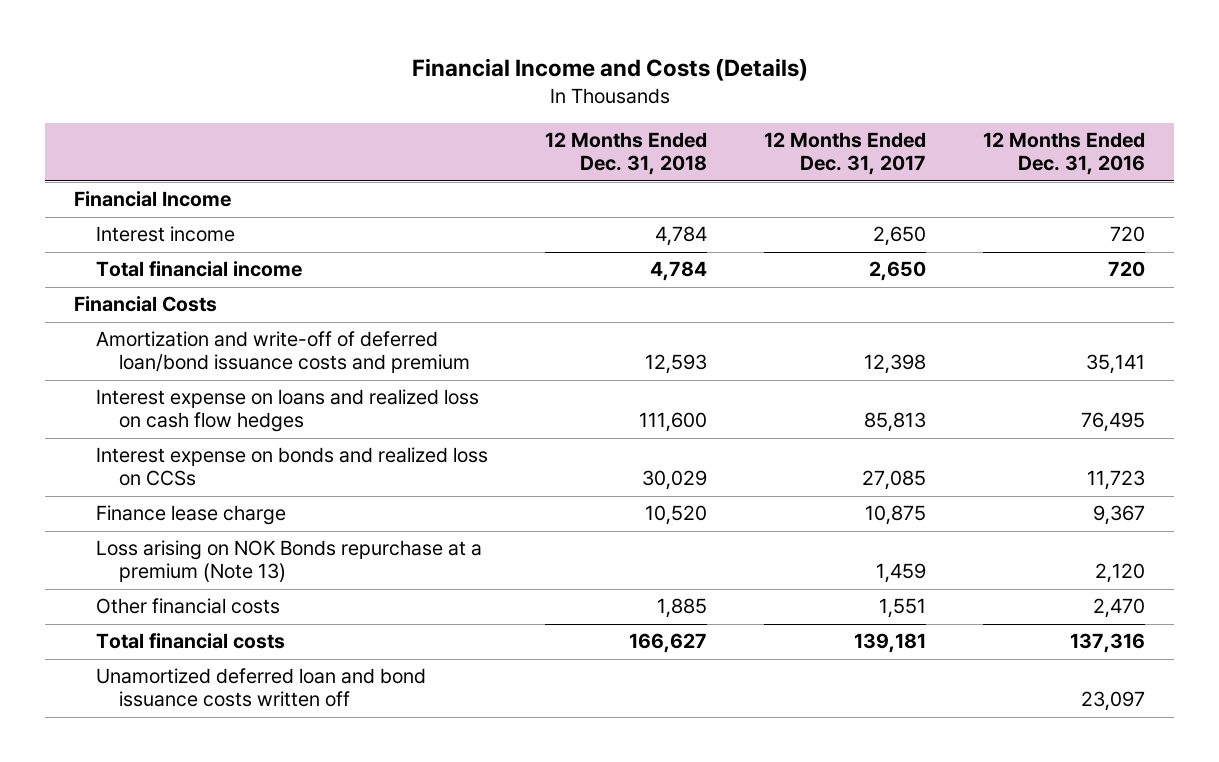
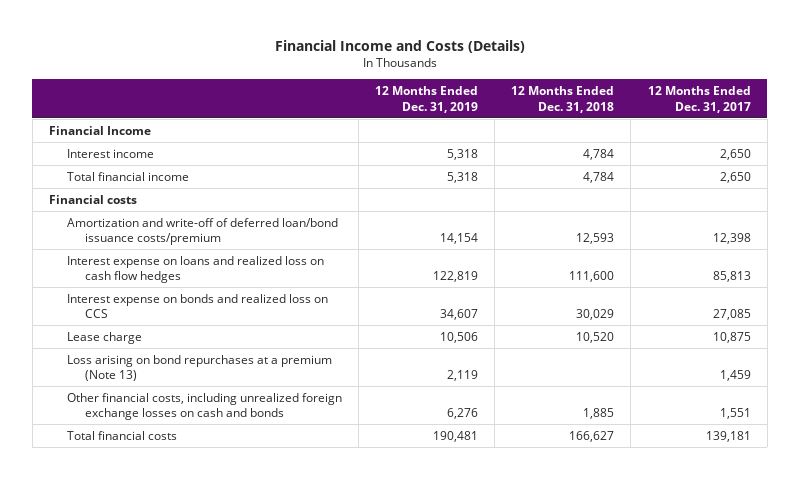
[983,132,1146,176] 12 Months Ended Dec. 31, 2016 -> none
none -> [375,86,479,113] 12 Months Ended Dec. 31, 2019
[73,296,217,313] Financial Costs -> [48,194,137,204] Financial costs
[96,331,470,374] Amortization and write-off of deferred loan/bond issuance costs and premium -> [66,217,338,246] Amortization and write-off of deferred loan/bond issuance costs/premium
[96,447,489,487] Interest expense on bonds and realized loss on CCSs -> [66,293,328,319] Interest expense on bonds and realized loss on CCS
[96,505,287,526] Finance lease charge -> [66,331,142,344] Lease charge
[96,540,483,583] Loss arising on NOK Bonds repurchase at a premium (Note 13) -> [66,354,332,382] Loss arising on bond repurchases at a premium (Note 13)
[96,598,281,615] Other financial costs -> [66,392,342,421] Other financial costs, including unrealized foreign exchange losses on cash and bonds
[96,668,427,708] Unamortized deferred loan and bond issuance costs written off -> none

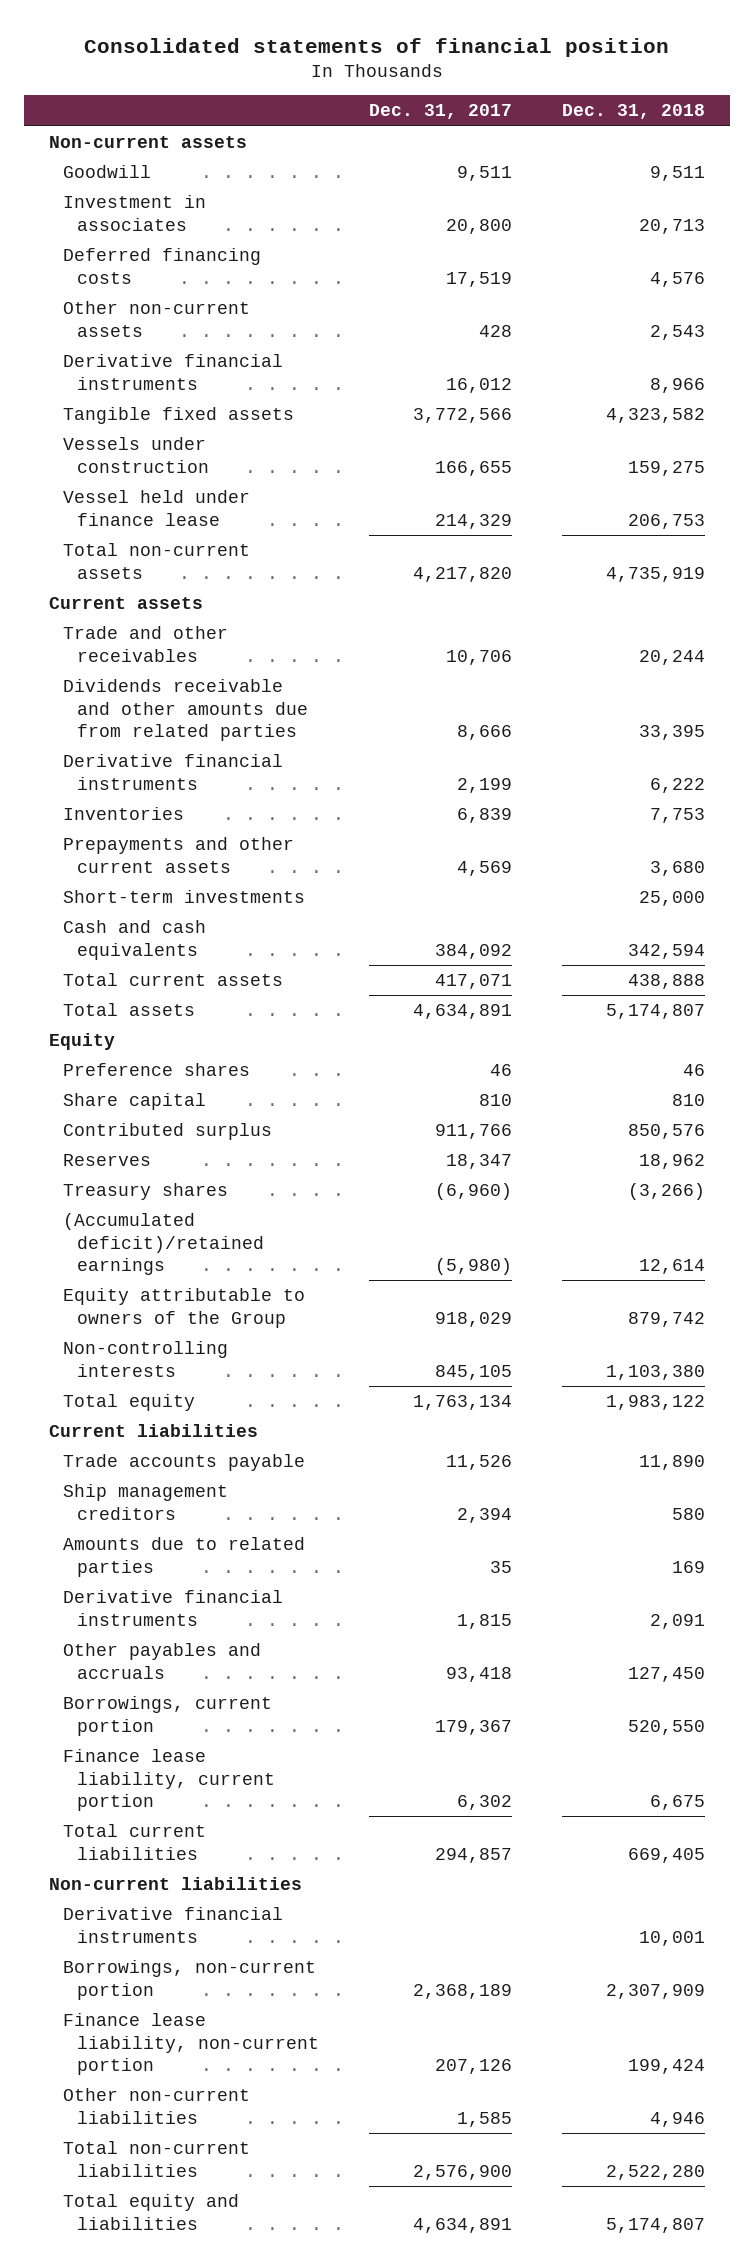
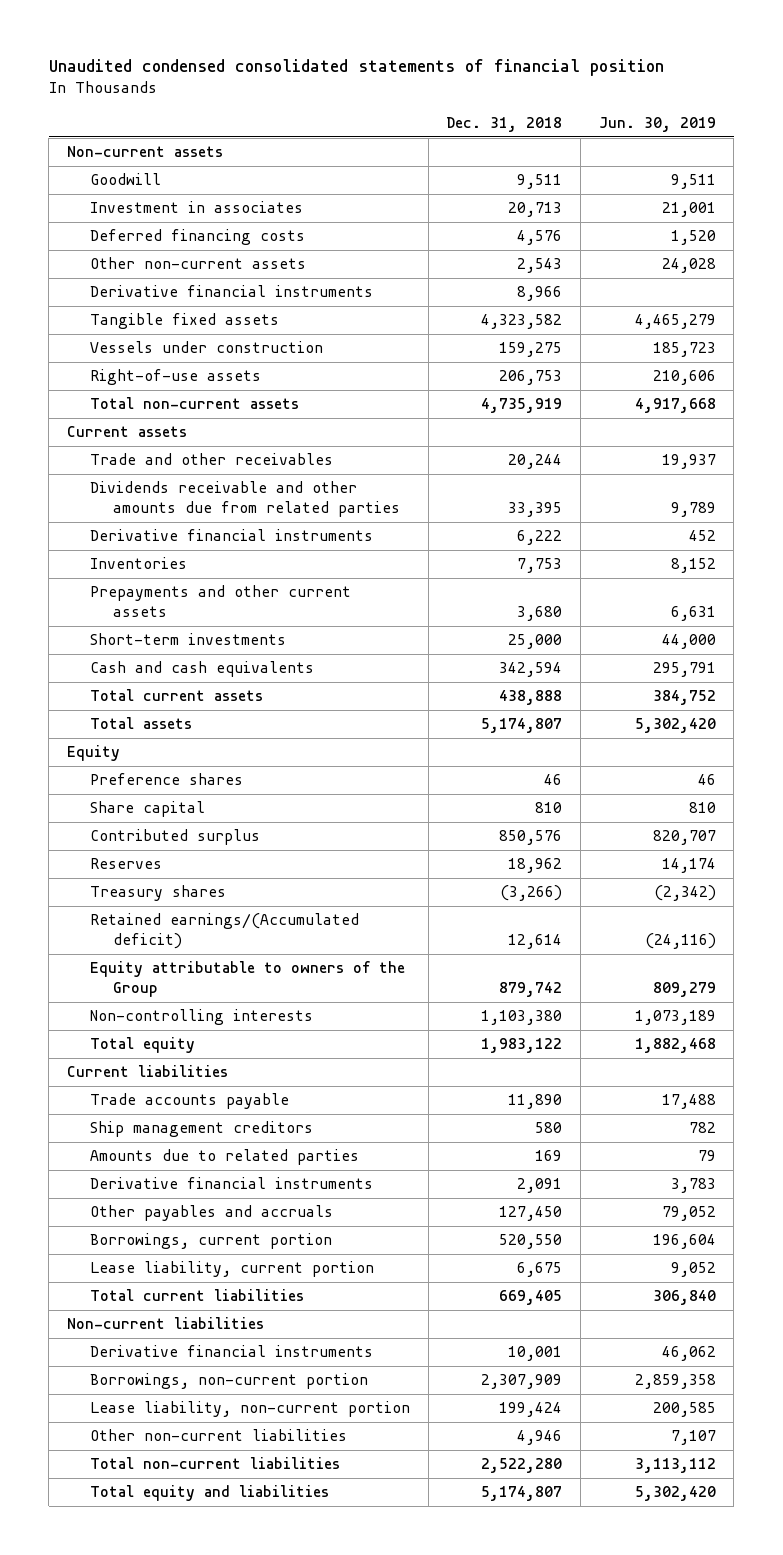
[84,37,670,57] Consolidated statements of financial position -> [48,59,664,77] Unaudited condensed consolidated statements of financial position
[369,104,513,120] Dec. 31, 2017 -> none
none -> [598,116,716,132] Jun. 30, 2019
[63,490,251,526] Vessel held under finance lease -> [89,369,261,386] Right-of-use assets
[63,1213,264,1276] (Accumulated deficit)/retained earnings -> [89,913,359,949] Retained earnings/(Accumulated deficit)
[63,1749,275,1812] Finance lease liability, current portion -> [89,1261,374,1278] Lease liability, current portion
[63,2013,319,2076] Finance lease liability, non-current portion -> [89,1401,410,1418] Lease liability, non-current portion

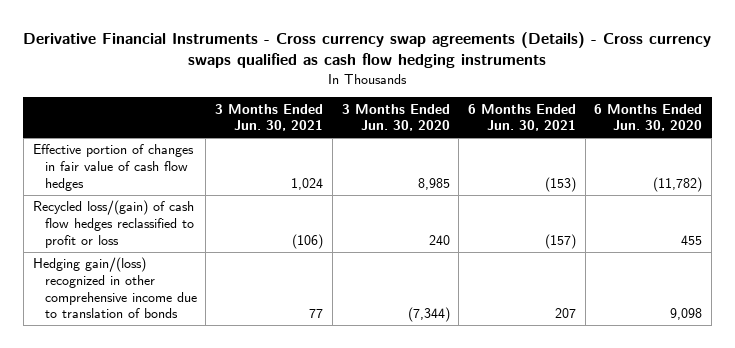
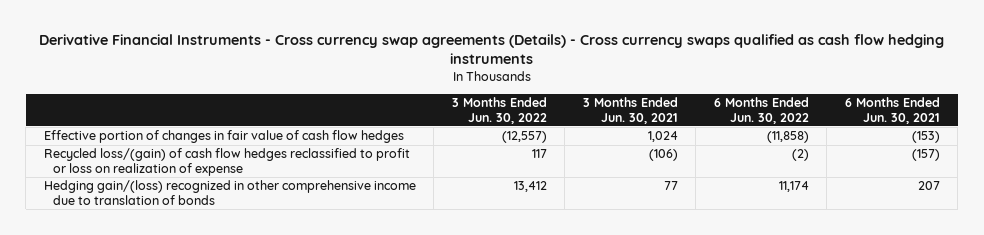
[341,103,450,132] 3 Months Ended Jun. 30, 2020 -> none
[594,103,703,132] 6 Months Ended Jun. 30, 2020 -> none
none -> [451,97,547,124] 3 Months Ended Jun. 30, 2022
none -> [713,97,809,124] 6 Months Ended Jun. 30, 2022
[32,200,194,248] Recycled loss/(gain) of cash flow hedges reclassified to profit or loss -> [43,148,410,176] Recycled loss/(gain) of cash flow hedges reclassified to profit or loss on realization of expense

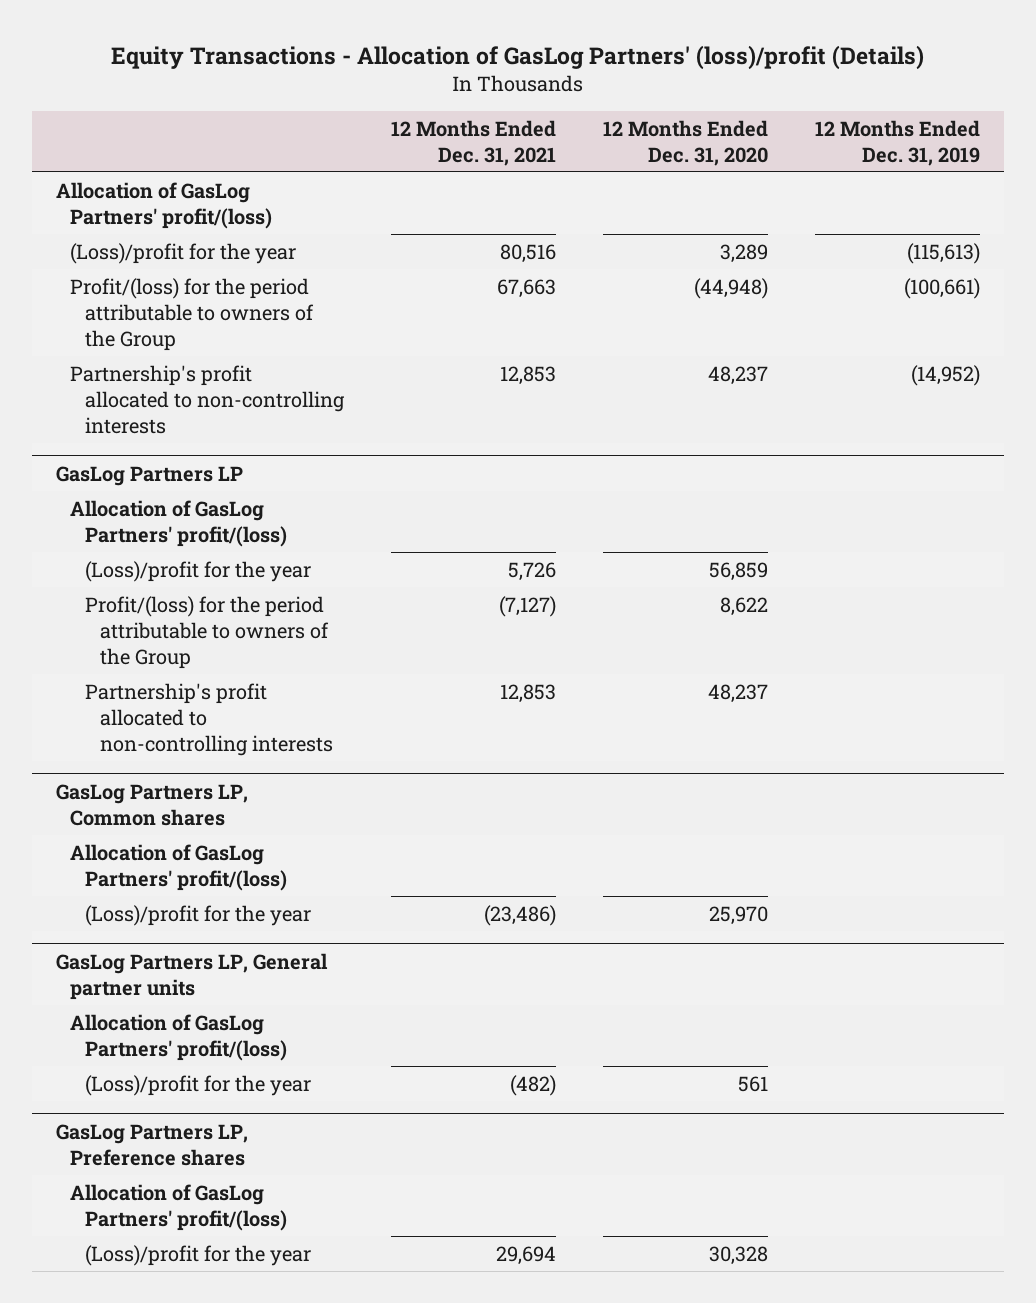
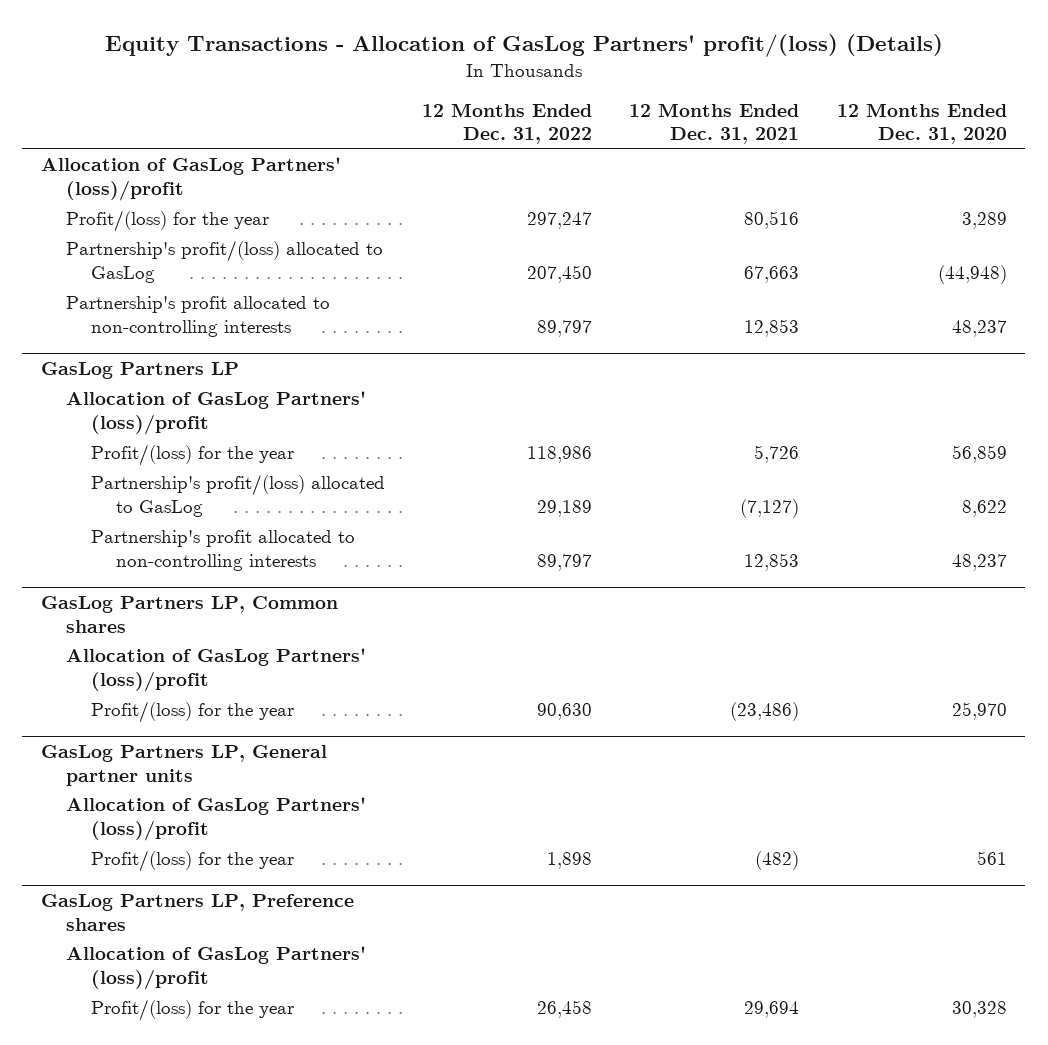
[110,44,924,70] Equity Transactions - Allocation of GasLog Partners' (loss)/profit (Details) -> [104,34,943,58] Equity Transactions - Allocation of GasLog Partners' profit/(loss) (Details)
[815,119,981,166] 12 Months Ended Dec. 31, 2019 -> none
none -> [422,102,593,145] 12 Months Ended Dec. 31, 2022
[55,181,273,229] Allocation of GasLog Partners' profit/(loss) -> [40,157,341,202] Allocation of GasLog Partners' (loss)/profit
[70,242,297,264] (Loss)/profit for the year -> [65,210,269,233] Profit/(loss) for the year
[70,277,315,351] Profit/(loss) for the period attributable to owners of the Group -> [65,240,383,284] Partnership's profit/(loss) allocated to GasLog
[70,499,288,547] Allocation of GasLog Partners' profit/(loss) -> [65,391,366,436] Allocation of GasLog Partners' (loss)/profit
[85,560,312,582] (Loss)/profit for the year -> [90,444,294,467] Profit/(loss) for the year
[85,595,329,669] Profit/(loss) for the period attributable to owners of the Group -> [90,474,385,518] Partnership's profit/(loss) allocated to GasLog
[70,843,288,891] Allocation of GasLog Partners' profit/(loss) -> [65,648,366,693] Allocation of GasLog Partners' (loss)/profit
[85,904,312,926] (Loss)/profit for the year -> [90,701,294,724] Profit/(loss) for the year
[70,1013,288,1061] Allocation of GasLog Partners' profit/(loss) -> [65,797,366,842] Allocation of GasLog Partners' (loss)/profit
[85,1074,312,1096] (Loss)/profit for the year -> [90,850,294,873] Profit/(loss) for the year
[70,1183,288,1231] Allocation of GasLog Partners' profit/(loss) -> [65,946,366,991] Allocation of GasLog Partners' (loss)/profit
[85,1244,312,1266] (Loss)/profit for the year -> [90,999,294,1022] Profit/(loss) for the year

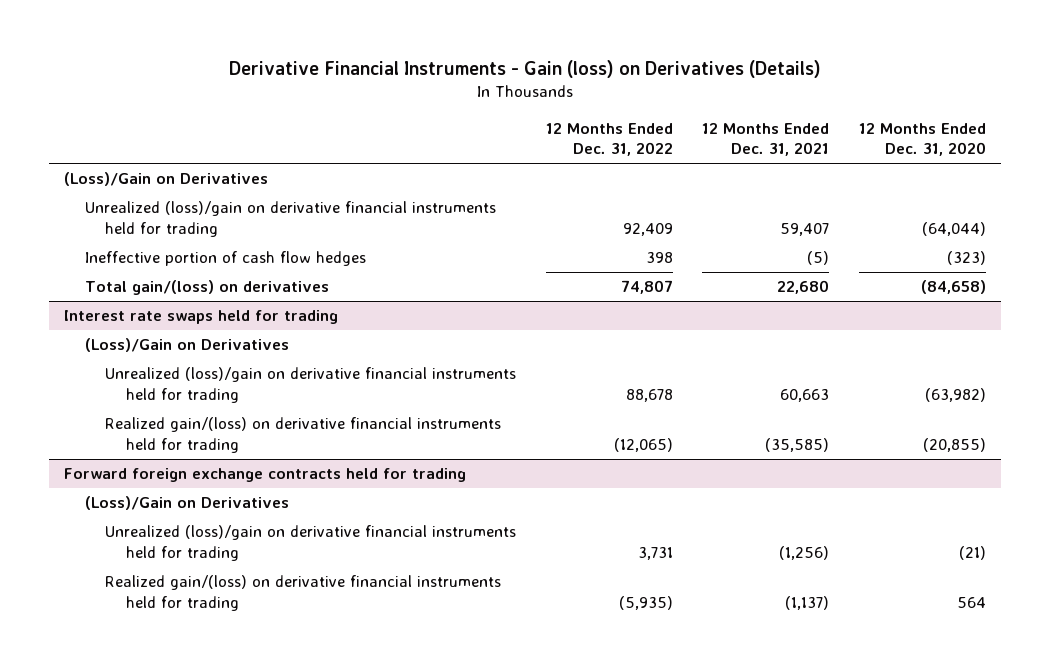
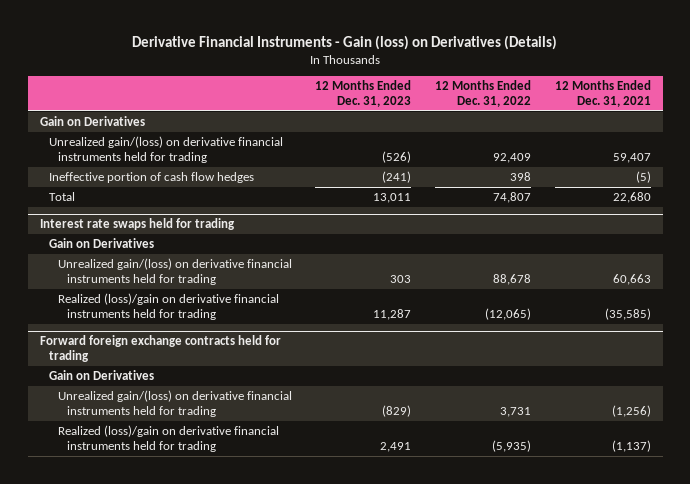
[858,122,986,157] 12 Months Ended Dec. 31, 2020 -> none
none -> [315,80,412,108] 12 Months Ended Dec. 31, 2023
[63,172,268,187] (Loss)/Gain on Derivatives -> [39,116,145,127] Gain on Derivatives
[84,201,496,237] Unrealized (loss)/gain on derivative financial instruments held for trading -> [48,136,283,163] Unrealized gain/(loss) on derivative financial instruments held for trading
[84,280,329,296] Total gain/(loss) on derivatives -> [48,192,75,202] Total
[84,338,289,353] (Loss)/Gain on Derivatives -> [48,238,154,249] Gain on Derivatives
[105,367,517,403] Unrealized (loss)/gain on derivative financial instruments held for trading -> [57,258,292,285] Unrealized gain/(loss) on derivative financial instruments held for trading
[105,417,502,453] Realized gain/(loss) on derivative financial instruments held for trading -> [57,293,279,320] Realized (loss)/gain on derivative financial instruments held for trading
[84,496,289,511] (Loss)/Gain on Derivatives -> [48,370,154,381] Gain on Derivatives
[105,525,517,561] Unrealized (loss)/gain on derivative financial instruments held for trading -> [57,390,292,417] Unrealized gain/(loss) on derivative financial instruments held for trading
[105,575,502,611] Realized gain/(loss) on derivative financial instruments held for trading -> [57,425,279,452] Realized (loss)/gain on derivative financial instruments held for trading

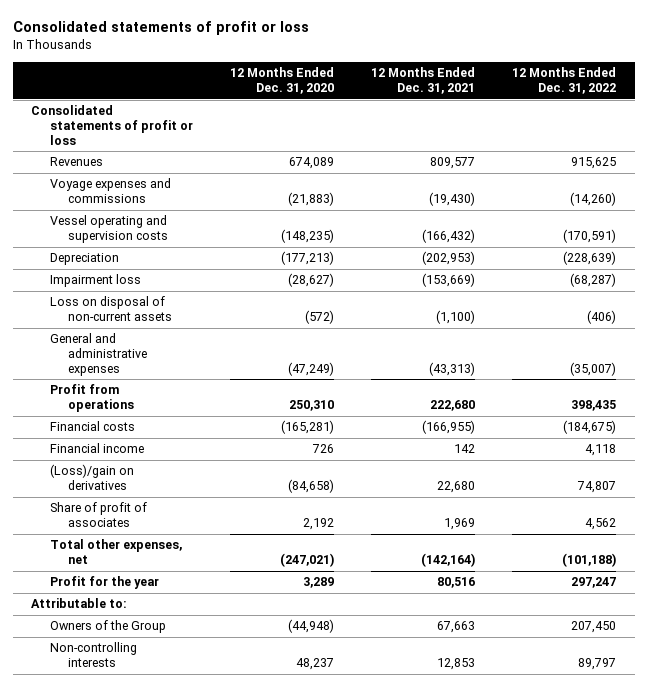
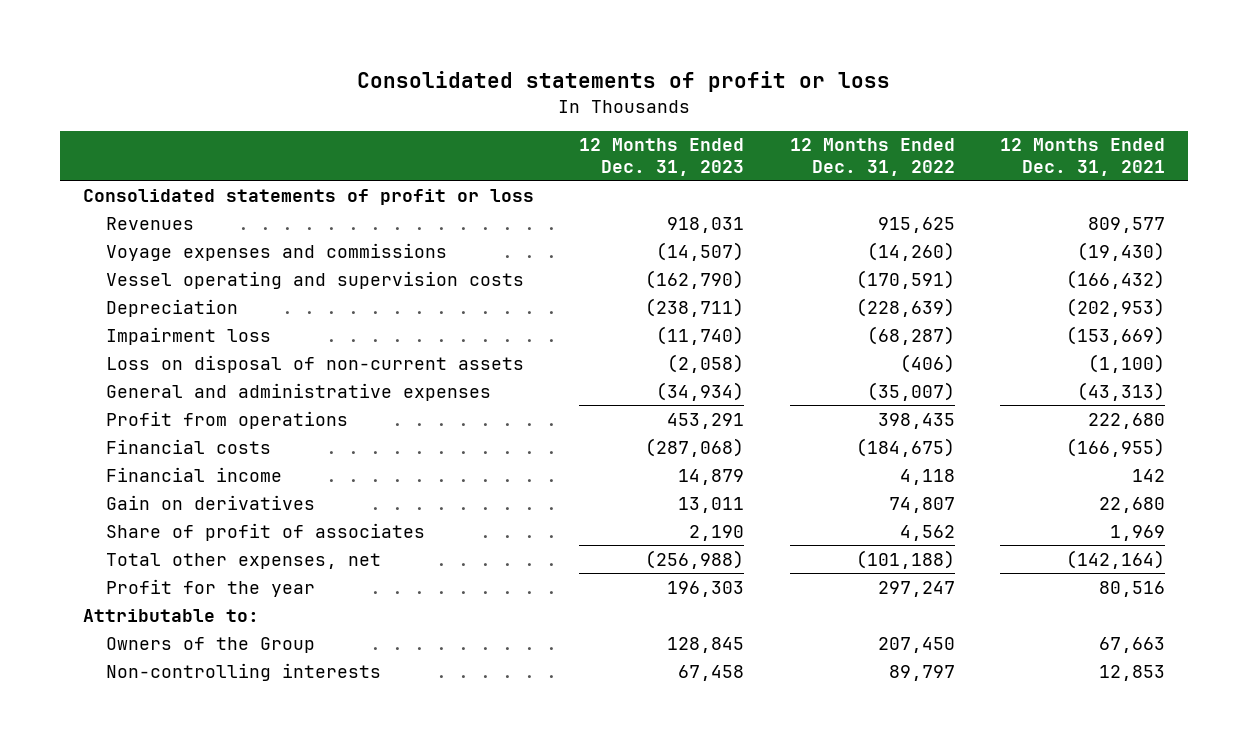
[229,67,334,95] 12 Months Ended Dec. 31, 2020 -> none
none -> [579,138,745,176] 12 Months Ended Dec. 31, 2023
[49,464,134,491] (Loss)/gain on derivatives -> [106,494,316,510] Gain on derivatives

